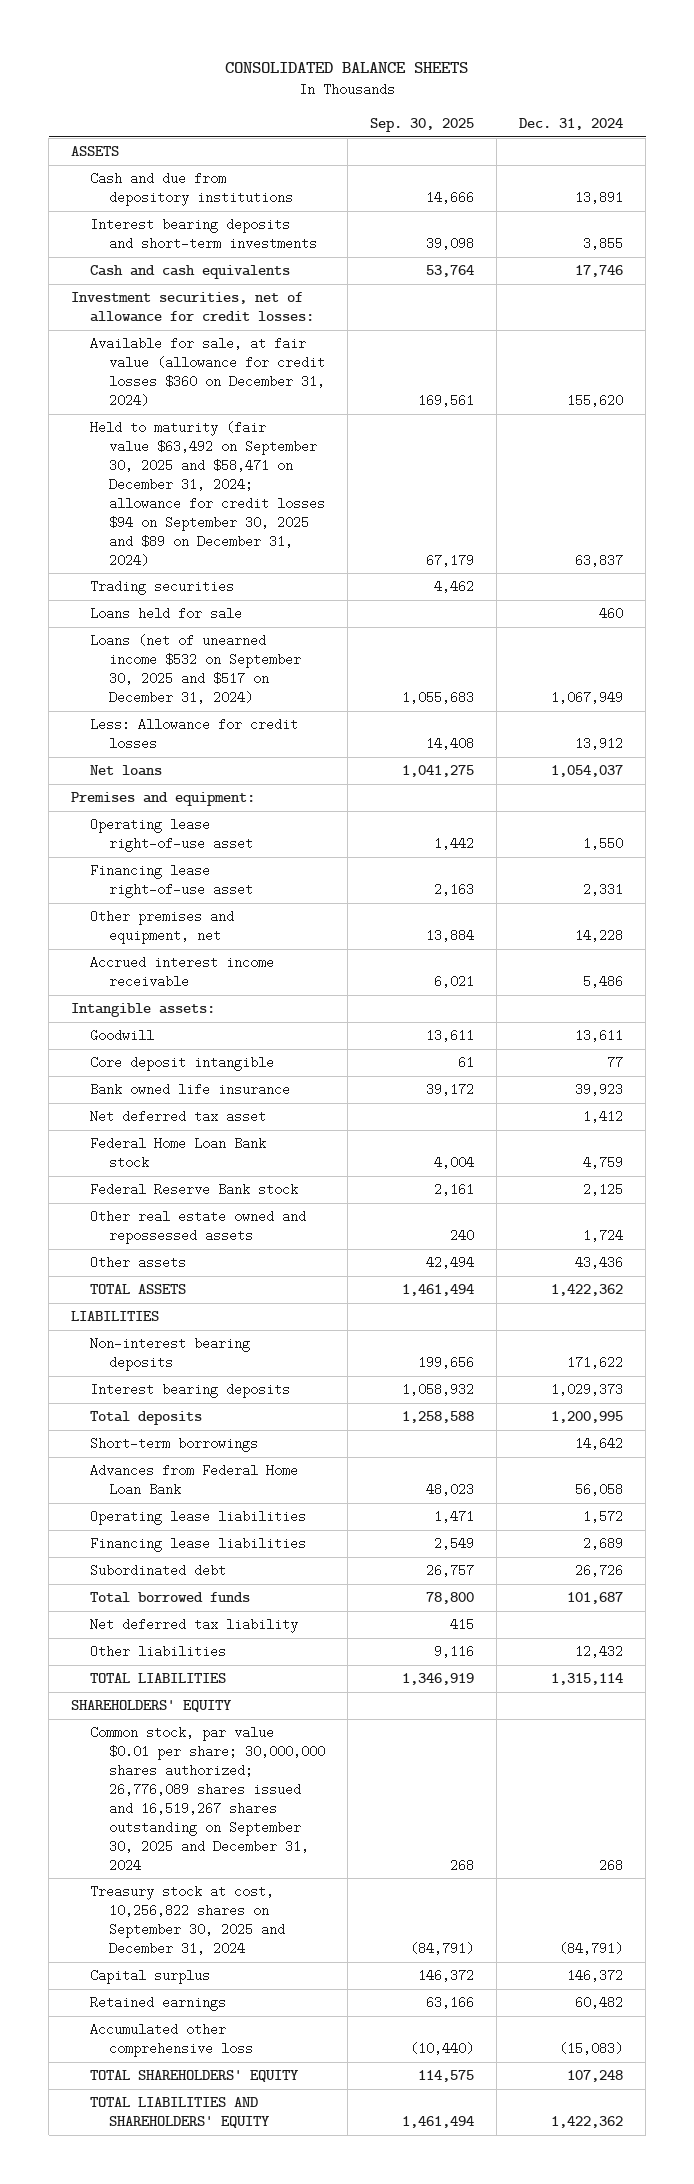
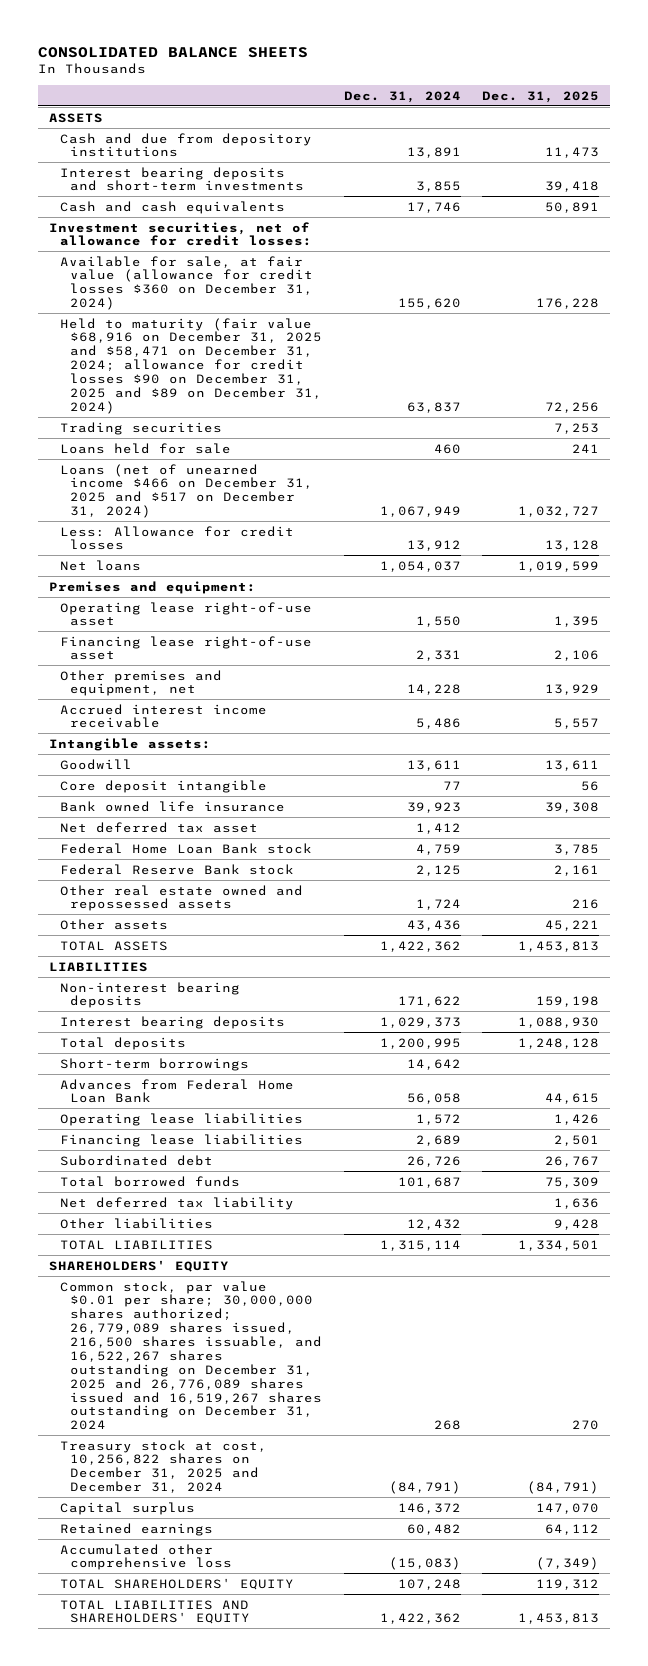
[370,118,475,133] Sep. 30, 2025 -> none
none -> [482,90,600,103] Dec. 31, 2025
[90,421,326,567] Held to maturity (fair value $63,492 on September 30, 2025 and $58,471 on December 31, 2024; allowance for credit losses $94 on September 30, 2025 and $89 on December 31, 2024) -> [59,317,323,414] Held to maturity (fair value $68,916 on December 31, 2025 and $58,471 on December 31, 2024; allowance for credit losses $90 on December 31, 2025 and $89 on December 31, 2024)
[90,634,302,705] Loans (net of unearned income $532 on September 30, 2025 and $517 on December 31, 2024) -> [59,463,314,519] Loans (net of unearned income $466 on December 31, 2025 and $517 on December 31, 2024)
[90,1726,326,1872] Common stock, par value $0.01 per share; 30,000,000 shares authorized; 26,776,089 shares issued and 16,519,267 shares outstanding on September 30, 2025 and December 31, 2024 -> [59,1280,323,1431] Common stock, par value $0.01 per share; 30,000,000 shares authorized; 26,779,089 shares issued, 216,500 shares issuable, and 16,522,267 shares outstanding on December 31, 2025 and 26,776,089 shares issued and 16,519,267 shares outstanding on December 31, 2024
[90,1885,286,1956] Treasury stock at cost, 10,256,822 shares on September 30, 2025 and December 31, 2024 -> [59,1439,267,1494] Treasury stock at cost, 10,256,822 shares on December 31, 2025 and December 31, 2024

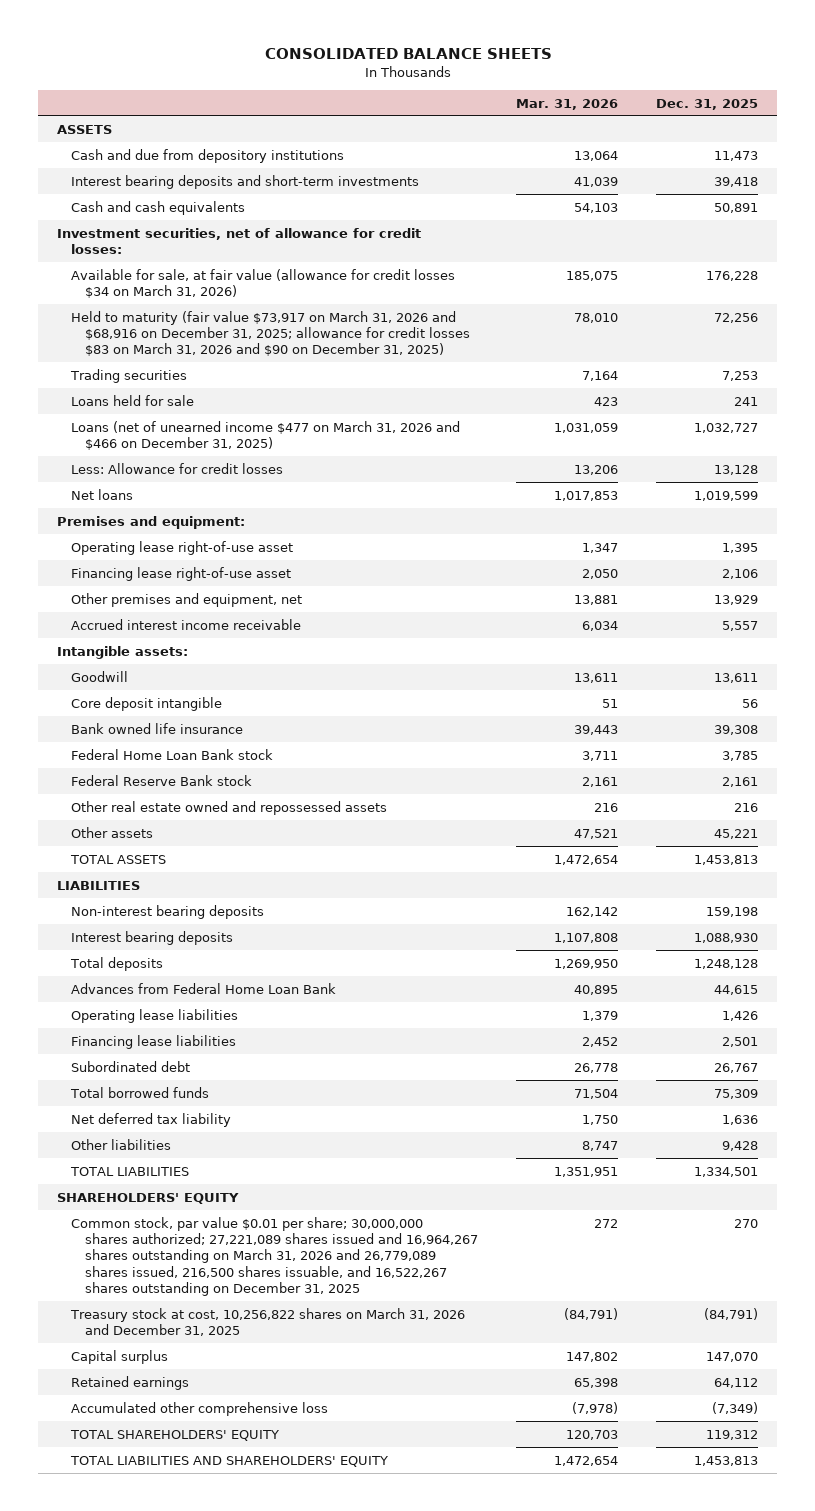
[343,90,461,103] Dec. 31, 2024 -> none
none -> [515,98,618,110] Mar. 31, 2026
[59,255,314,311] Available for sale, at fair value (allowance for credit losses $360 on December 31, 2024) -> [71,268,456,298] Available for sale, at fair value (allowance for credit losses $34 on March 31, 2026)
[59,317,323,414] Held to maturity (fair value $68,916 on December 31, 2025 and $58,471 on December 31, 2024; allowance for credit losses $90 on December 31, 2025 and $89 on December 31, 2024) -> [71,310,470,357] Held to maturity (fair value $73,917 on March 31, 2026 and $68,916 on December 31, 2025; allowance for credit losses $83 on March 31, 2026 and $90 on December 31, 2025)
[59,463,314,519] Loans (net of unearned income $466 on December 31, 2025 and $517 on December 31, 2024) -> [71,420,461,450] Loans (net of unearned income $477 on March 31, 2026 and $466 on December 31, 2025)
[59,821,258,833] Net deferred tax asset -> none
[59,1057,249,1071] Short-term borrowings -> none
[59,1280,323,1431] Common stock, par value $0.01 per share; 30,000,000 shares authorized; 26,779,089 shares issued, 216,500 shares issuable, and 16,522,267 shares outstanding on December 31, 2025 and 26,776,089 shares issued and 16,519,267 shares outstanding on December 31, 2024 -> [71,1216,478,1297] Common stock, par value $0.01 per share; 30,000,000 shares authorized; 27,221,089 shares issued and 16,964,267 shares outstanding on March 31, 2026 and 26,779,089 shares issued, 216,500 shares issuable, and 16,522,267 shares outstanding on December 31, 2025
[59,1439,267,1494] Treasury stock at cost, 10,256,822 shares on December 31, 2025 and December 31, 2024 -> [70,1307,466,1336] Treasury stock at cost, 10,256,822 shares on March 31, 2026 and December 31, 2025

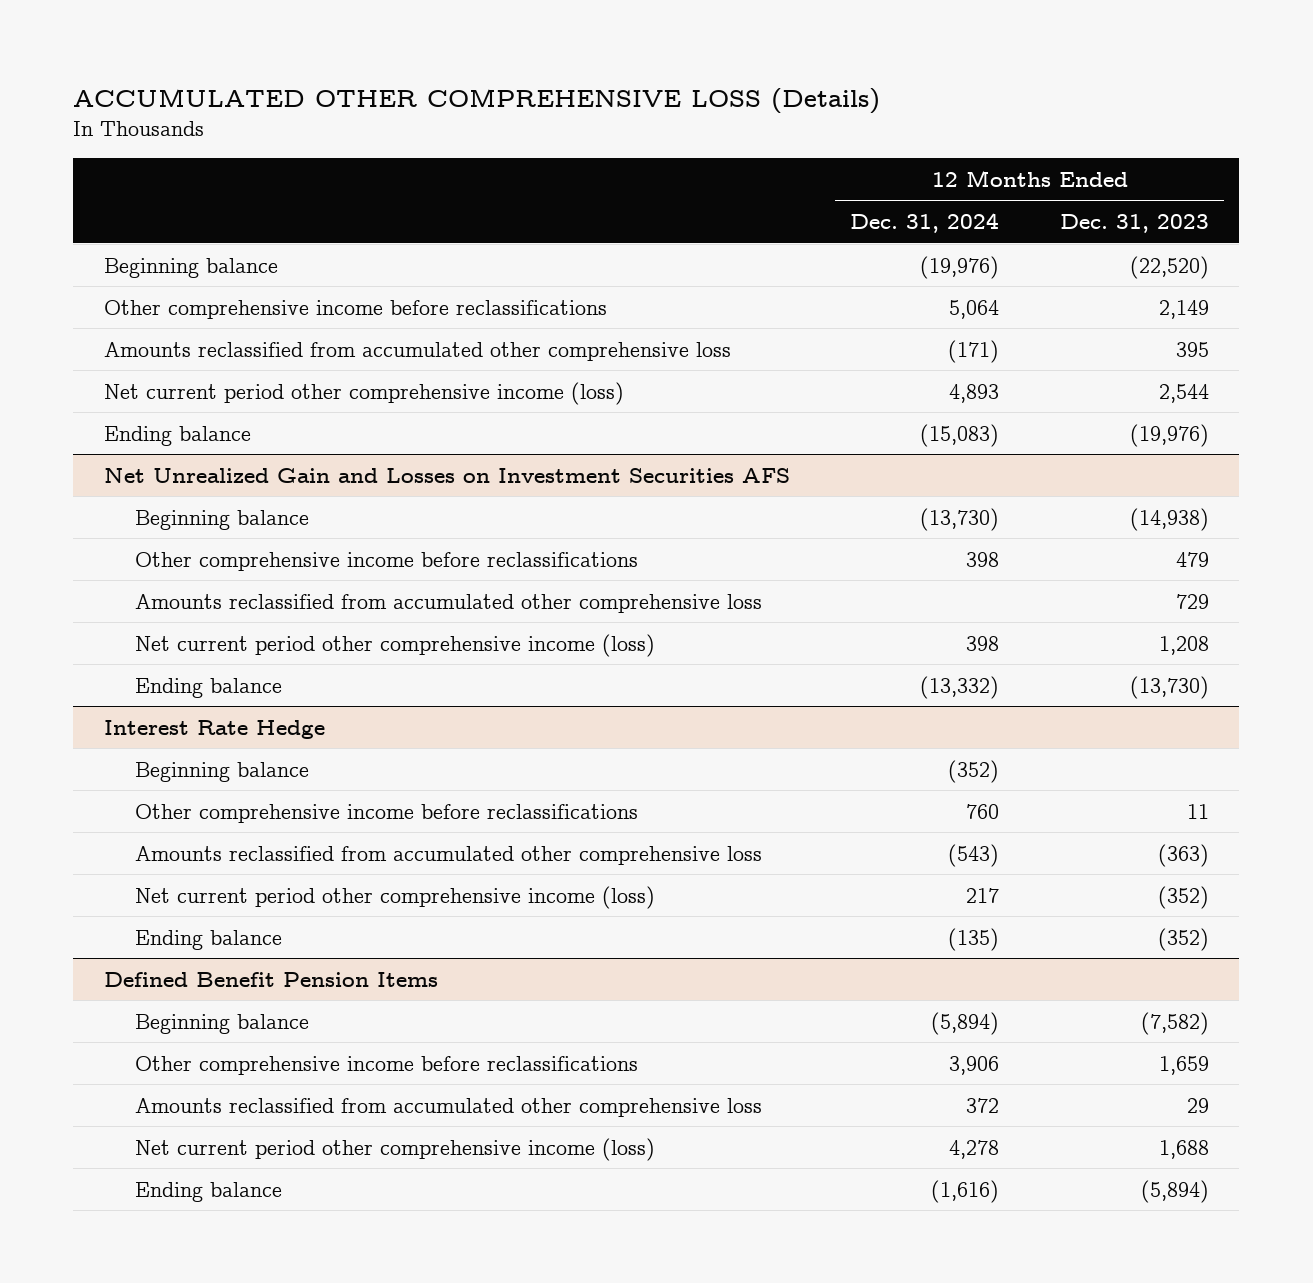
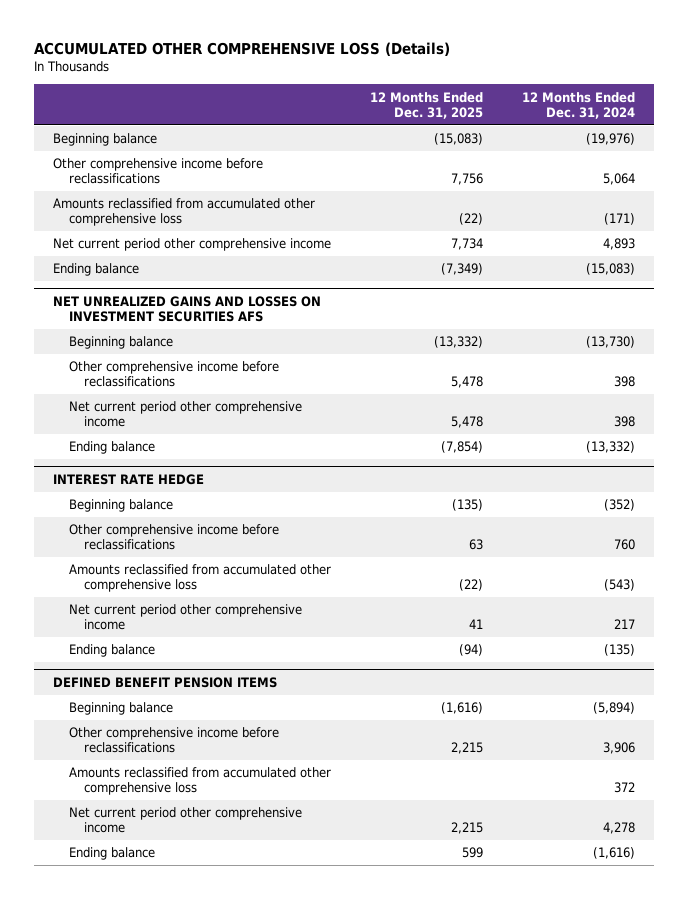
[1059,214,1209,234] Dec. 31, 2023 -> none
none -> [369,91,483,119] 12 Months Ended Dec. 31, 2025
[103,381,624,405] Net current period other comprehensive income (loss) -> [53,238,332,252] Net current period other comprehensive income
[103,467,790,483] Net Unrealized Gain and Losses on Investment Securities AFS -> [53,295,322,322] NET UNREALIZED GAINS AND LOSSES ON INVESTMENT SECURITIES AFS
[135,593,763,613] Amounts reclassified from accumulated other comprehensive loss -> none
[135,633,656,657] Net current period other comprehensive income (loss) -> [68,401,302,428] Net current period other comprehensive income
[103,719,325,739] Interest Rate Hedge -> [53,473,205,485] INTEREST RATE HEDGE
[135,885,656,909] Net current period other comprehensive income (loss) -> [68,604,302,631] Net current period other comprehensive income
[103,971,438,987] Defined Benefit Pension Items -> [53,676,278,688] DEFINED BENEFIT PENSION ITEMS
[135,1137,656,1161] Net current period other comprehensive income (loss) -> [68,807,302,834] Net current period other comprehensive income

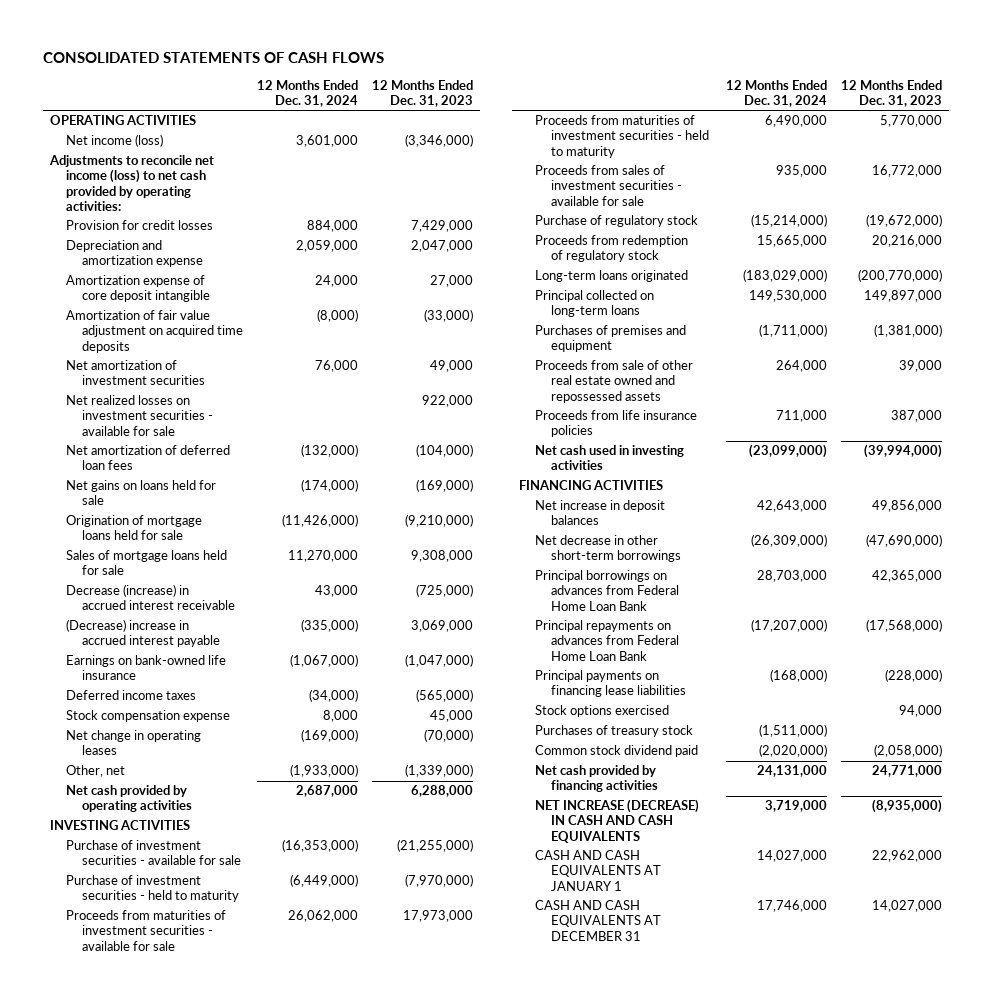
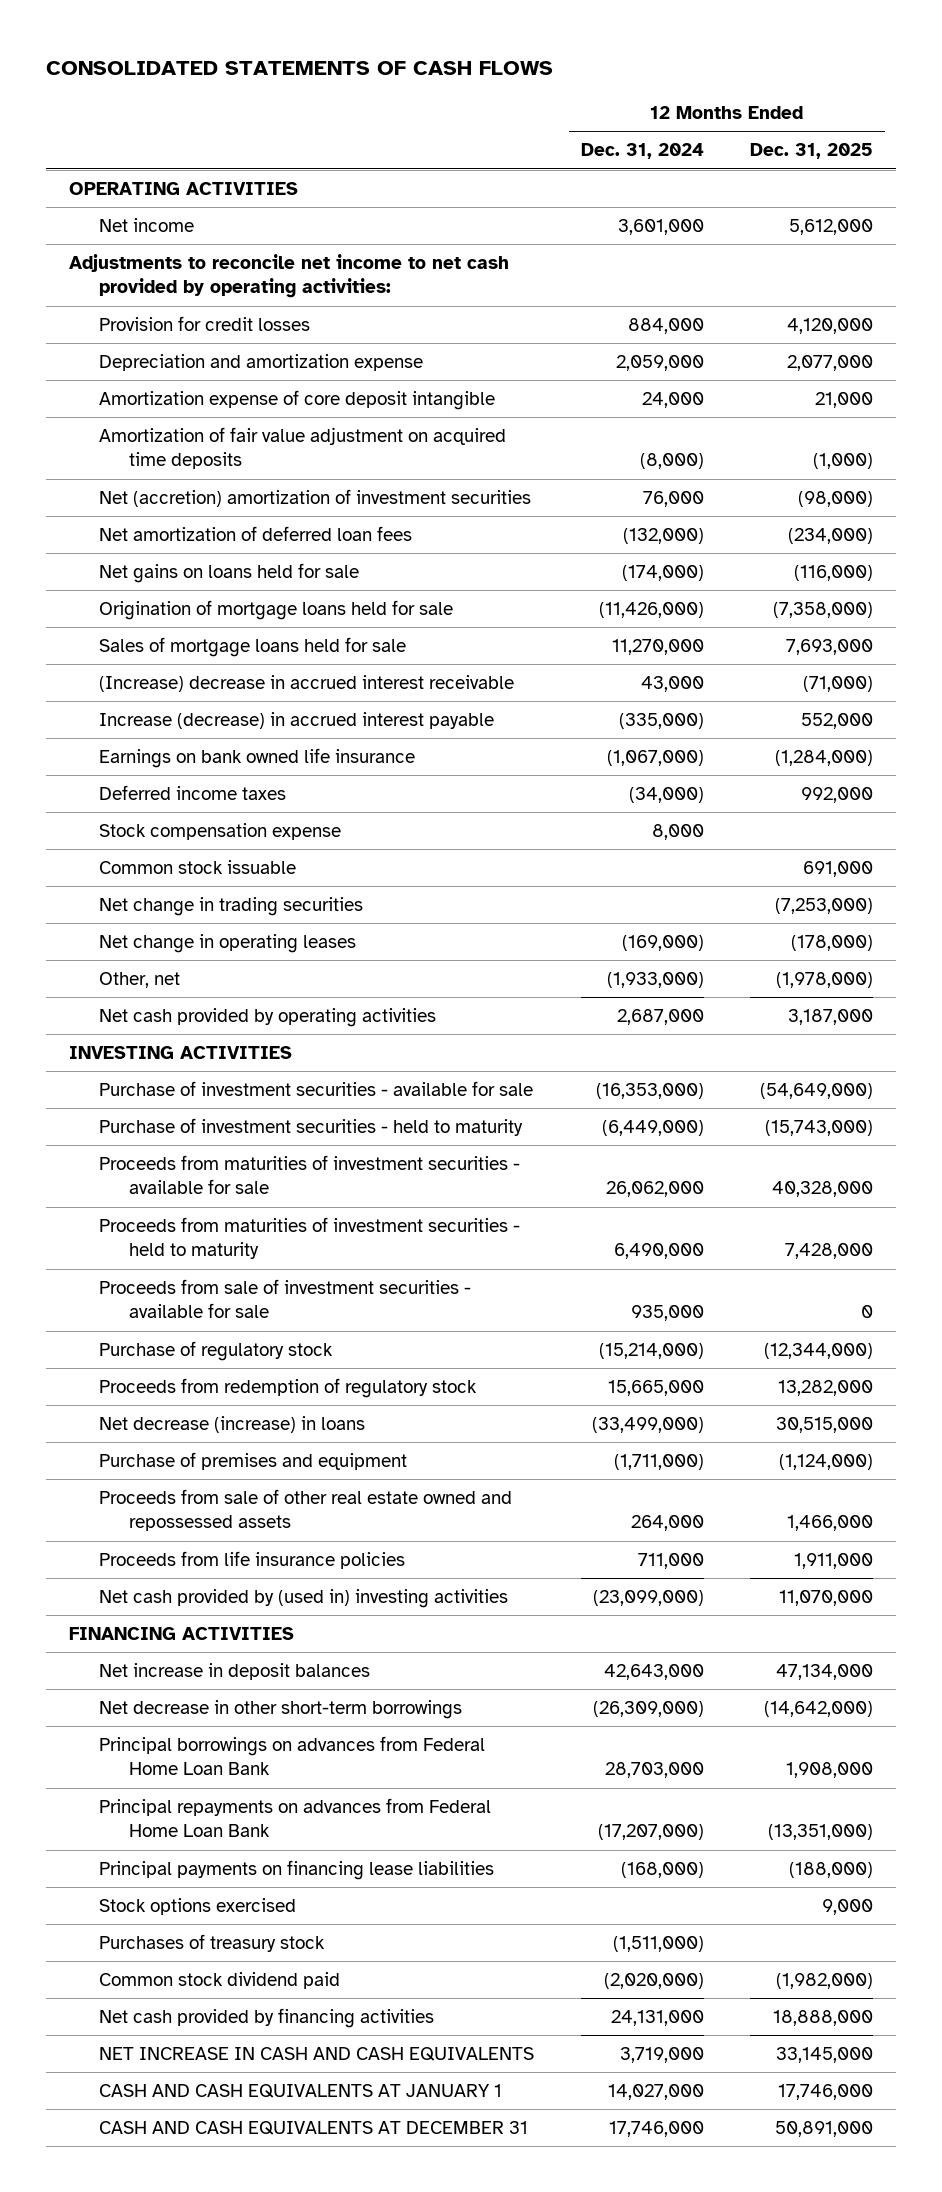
[372,79,474,107] 12 Months Ended Dec. 31, 2023 -> none
none -> [749,143,873,160] Dec. 31, 2025
[65,134,163,148] Net income (loss) -> [99,218,195,233] Net income
[49,155,215,211] Adjustments to reconcile net income (loss) to net cash provided by operating activities: -> [68,254,509,299] Adjustments to reconcile net income to net cash provided by operating activities:
[65,395,213,436] Net realized losses on investment securities - available for sale -> none
[65,360,205,386] Net amortization of investment securities -> [99,489,532,508] Net (accretion) amortization of investment securities
[65,584,235,611] Decrease (increase) in accrued interest receivable -> [99,675,515,693] (Increase) decrease in accrued interest receivable
[65,619,220,648] (Decrease) increase in accrued interest payable -> [99,712,495,730] Increase (decrease) in accrued interest payable
[65,655,226,681] Earnings on bank-owned life insurance -> [99,748,416,769] Earnings on bank owned life insurance
none -> [99,860,297,875] Common stock issuable
none -> [99,897,364,917] Net change in trading securities
[534,165,682,206] Proceeds from sales of investment securities - available for sale -> [99,1279,472,1319] Proceeds from sale of investment securities - available for sale
[534,270,688,283] Long-term loans originated -> none
[534,290,654,318] Principal collected on long-term loans -> none
none -> [99,1416,366,1434] Net decrease (increase) in loans
[534,325,686,353] Purchases of premises and equipment -> [99,1452,408,1471] Purchase of premises and equipment
[534,445,684,471] Net cash used in investing activities -> [99,1589,509,1609] Net cash provided by (used in) investing activities
[534,799,699,843] NET INCREASE (DECREASE) IN CASH AND CASH EQUIVALENTS -> [99,2047,535,2062] NET INCREASE IN CASH AND CASH EQUIVALENTS

